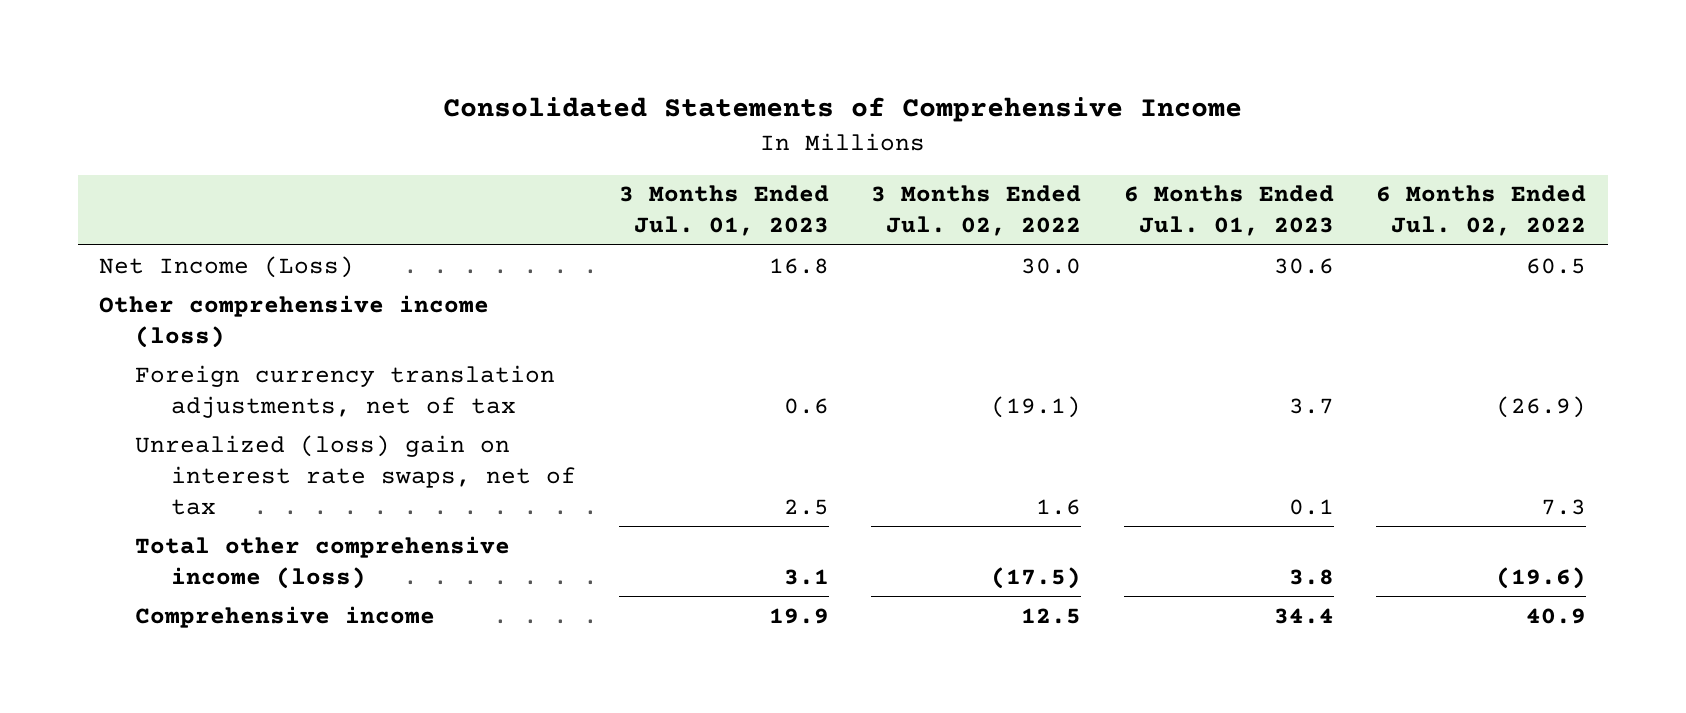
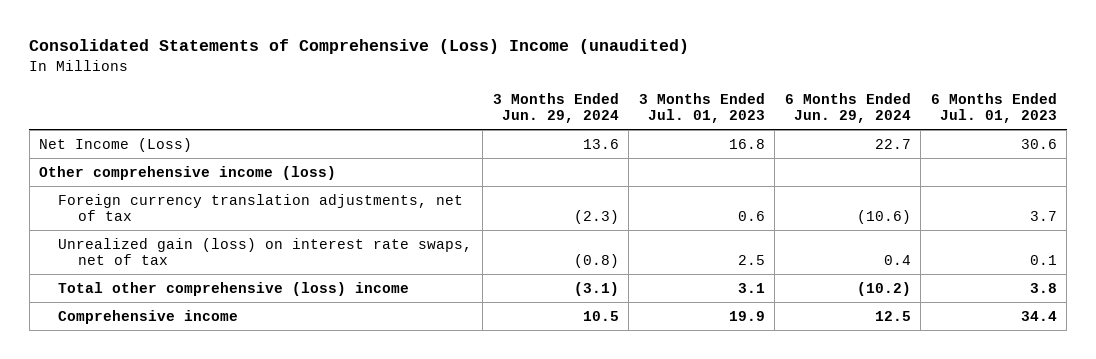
[442,97,1242,123] Consolidated Statements of Comprehensive Income -> [29,39,690,55] Consolidated Statements of Comprehensive (Loss) Income (unaudited)
[871,185,1082,237] 3 Months Ended Jul. 02, 2022 -> none
[1376,185,1587,237] 6 Months Ended Jul. 02, 2022 -> none
none -> [492,92,619,124] 3 Months Ended Jun. 29, 2024
none -> [784,92,911,124] 6 Months Ended Jun. 29, 2024
[135,434,577,515] Unrealized (loss) gain on interest rate swaps, net of tax -> [58,237,473,266] Unrealized gain (loss) on interest rate swaps, net of tax
[135,535,511,589] Total other comprehensive income (loss) -> [58,281,410,296] Total other comprehensive (loss) income

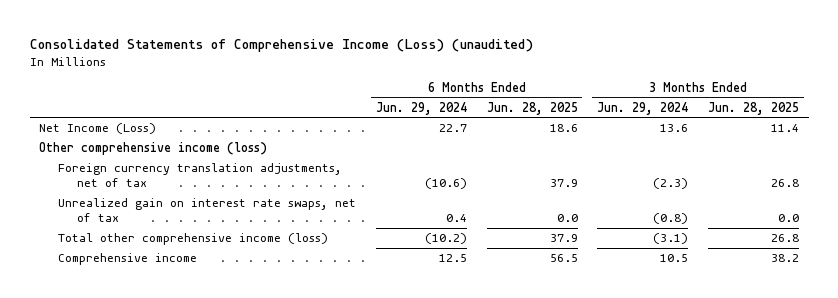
[29,39,690,55] Consolidated Statements of Comprehensive (Loss) Income (unaudited) -> [29,38,533,52] Consolidated Statements of Comprehensive Income (Loss) (unaudited)
[638,92,765,124] 3 Months Ended Jul. 01, 2023 -> none
[930,92,1057,124] 6 Months Ended Jul. 01, 2023 -> none
none -> [486,101,578,115] Jun. 28, 2025
none -> [707,101,799,115] Jun. 28, 2025
[58,237,473,266] Unrealized gain (loss) on interest rate swaps, net of tax -> [58,198,357,223] Unrealized gain on interest rate swaps, net of tax
[58,281,410,296] Total other comprehensive (loss) income -> [58,233,329,246] Total other comprehensive income (loss)

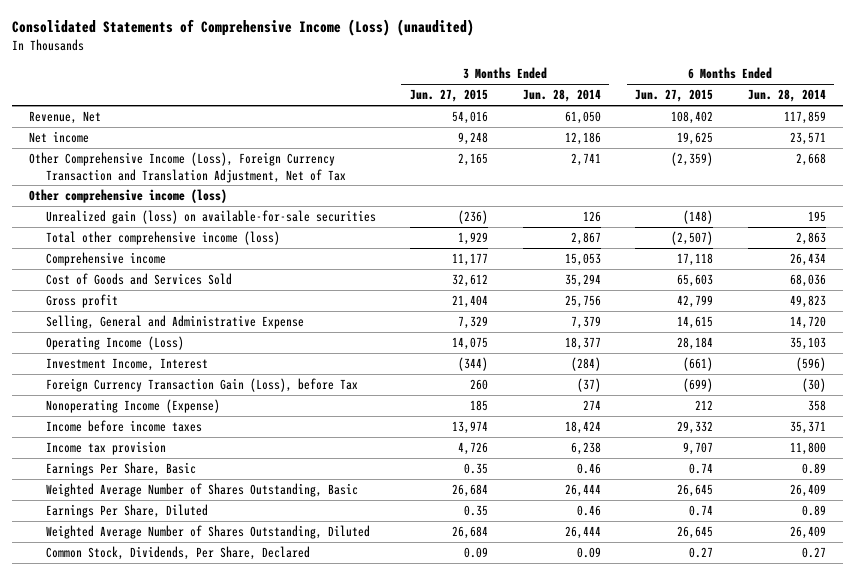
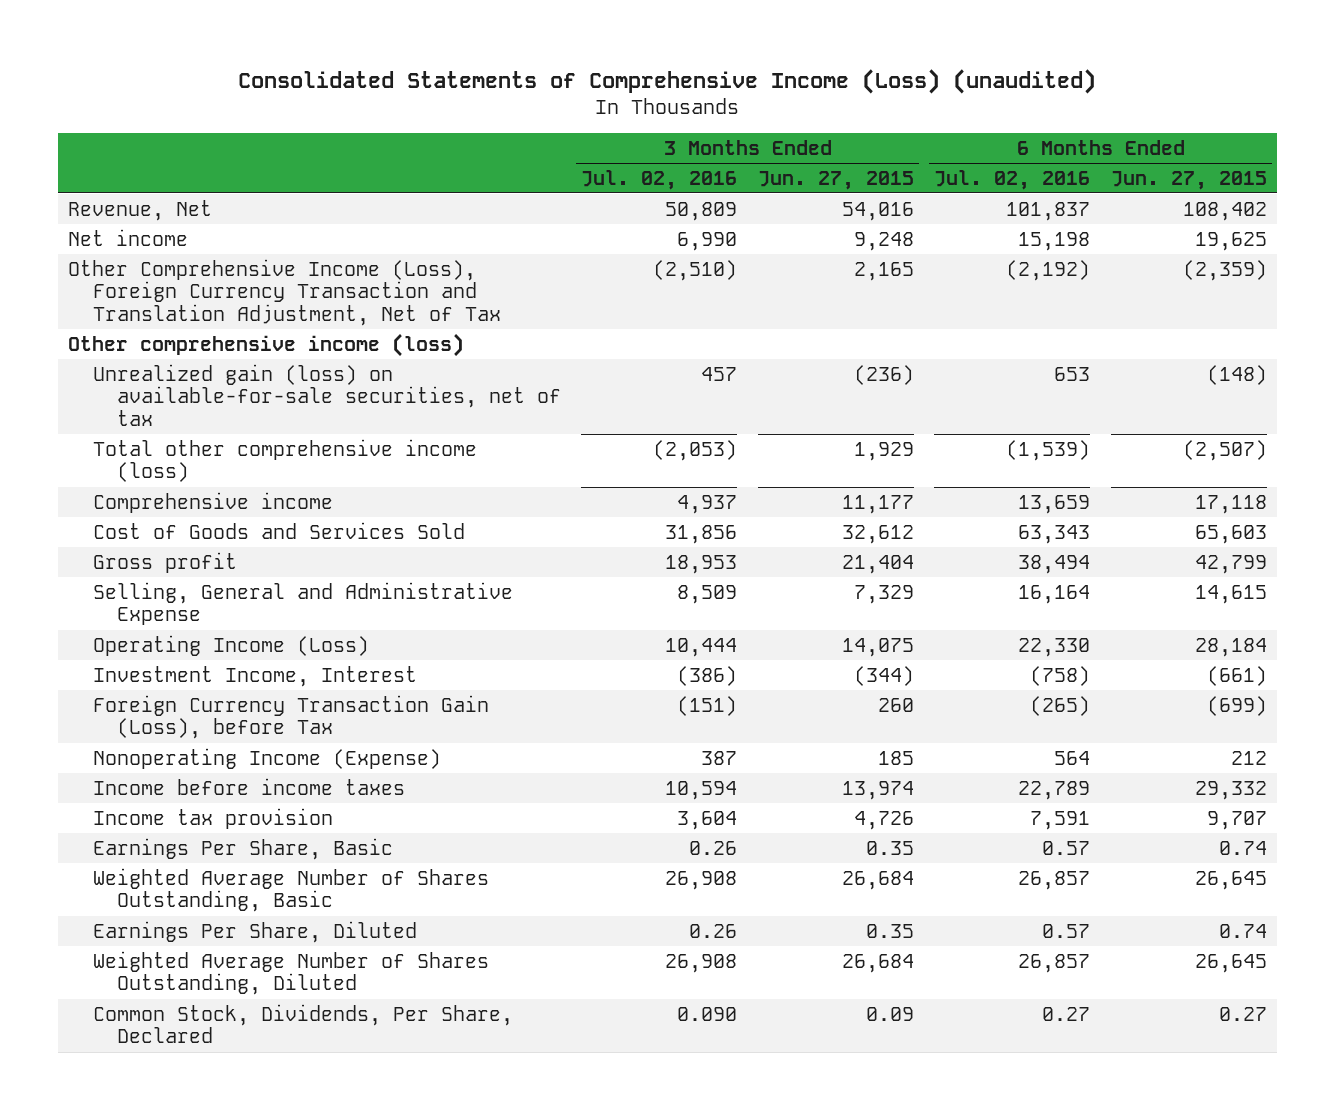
[522,89,601,103] Jun. 28, 2014 -> none
[747,89,826,103] Jun. 28, 2014 -> none
none -> [581,169,738,190] Jul. 02, 2016
none -> [934,169,1091,190] Jul. 02, 2016
[45,210,376,225] Unrealized gain (loss) on available-for-sale securities -> [92,363,561,427] Unrealized gain (loss) on available-for-sale securities, net of tax

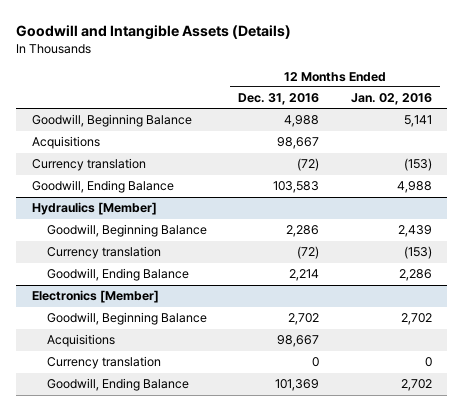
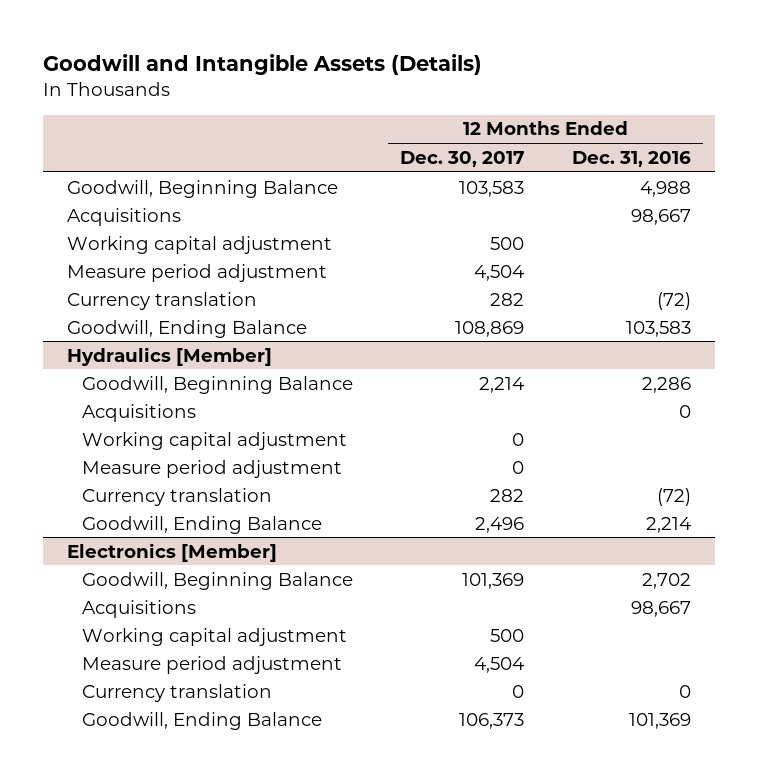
[350,93,432,106] Jan. 02, 2016 -> none
none -> [400,150,525,167] Dec. 30, 2017
none -> [66,235,332,254] Working capital adjustment
none -> [66,263,327,282] Measure period adjustment
none -> [81,403,196,422] Acquisitions
none -> [81,431,347,450] Working capital adjustment
none -> [81,459,342,478] Measure period adjustment
none -> [81,627,347,646] Working capital adjustment
none -> [81,655,342,674] Measure period adjustment

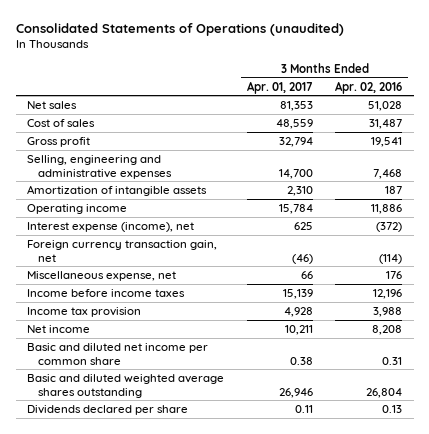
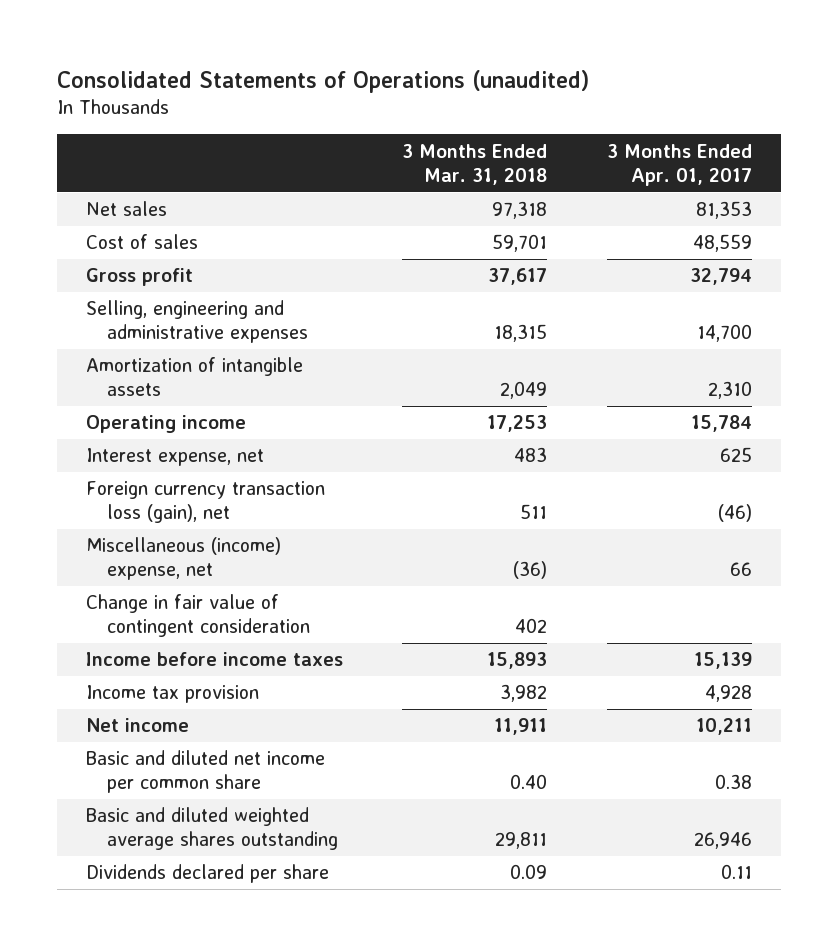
[335,80,403,94] Apr. 02, 2016 -> none
none -> [402,143,548,185] 3 Months Ended Mar. 31, 2018
[26,221,194,232] Interest expense (income), net -> [86,448,265,467] Interest expense, net
[26,239,217,262] Foreign currency transaction gain, net -> [86,481,326,524] Foreign currency transaction loss (gain), net
[26,270,176,281] Miscellaneous expense, net -> [86,537,282,581] Miscellaneous (income) expense, net
none -> [86,594,311,638] Change in fair value of contingent consideration

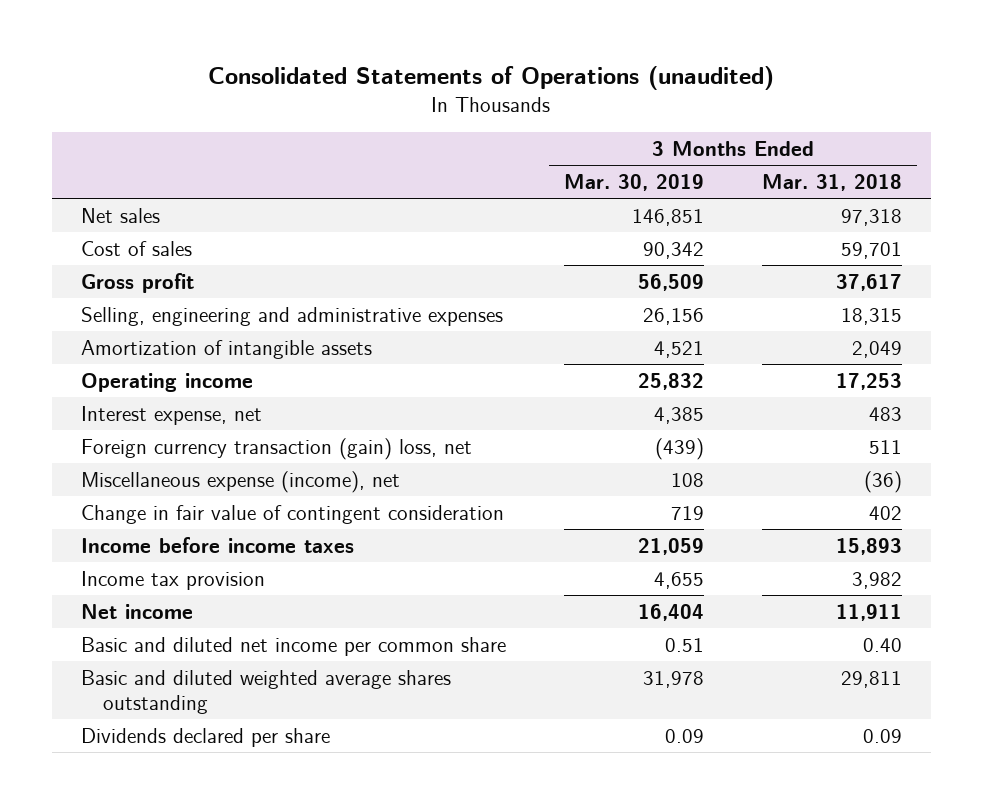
[606,143,752,186] 3 Months Ended Apr. 01, 2017 -> none
none -> [563,174,704,192] Mar. 30, 2019
[86,481,326,524] Foreign currency transaction loss (gain), net -> [80,437,472,460] Foreign currency transaction (gain) loss, net
[86,537,282,581] Miscellaneous (income) expense, net -> [80,470,400,493] Miscellaneous expense (income), net

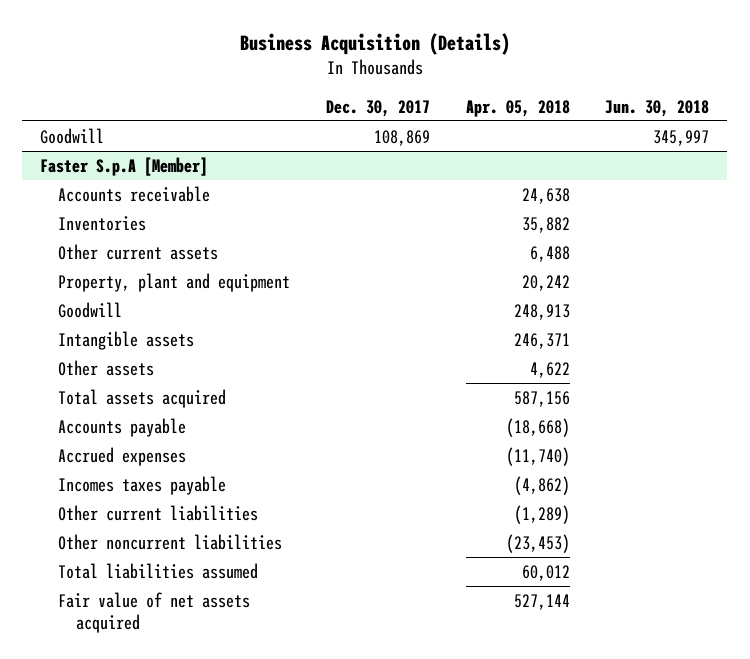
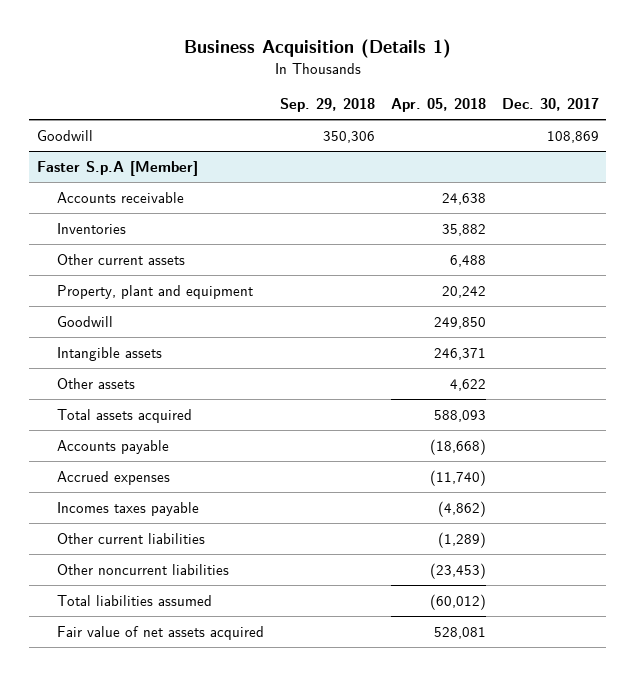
[239,33,510,56] Business Acquisition (Details) -> [183,39,451,59] Business Acquisition (Details 1)
[605,99,710,117] Jun. 30, 2018 -> none
none -> [279,98,375,113] Sep. 29, 2018
[513,303,570,320] 248,913 -> [433,316,486,329] 249,850
[513,390,570,407] 587,156 -> [433,409,486,422] 588,093
[521,564,570,581] 60,012 -> [429,593,486,610] (60,012)
[513,593,570,610] 527,144 -> [433,626,486,639] 528,081

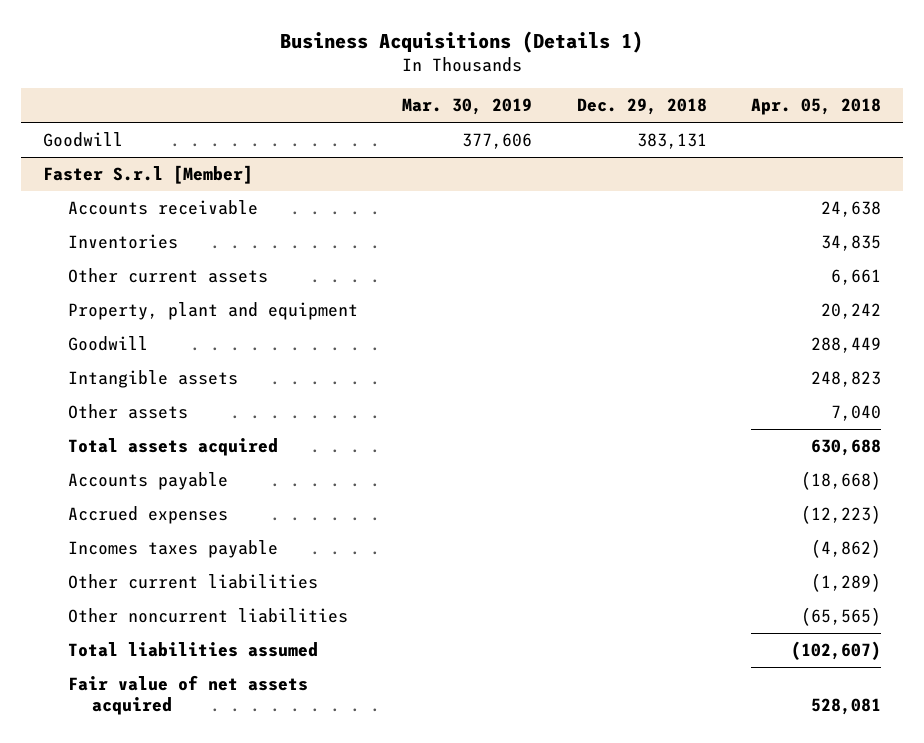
[183,39,451,59] Business Acquisition (Details 1) -> [280,30,644,53] Business Acquisitions (Details 1)
[279,98,375,113] Sep. 29, 2018 -> none
[501,98,599,112] Dec. 30, 2017 -> none
none -> [402,98,533,116] Mar. 30, 2019
none -> [576,98,707,116] Dec. 29, 2018
[37,160,199,176] Faster S.p.A [Member] -> none
none -> [43,165,254,185] Faster S.r.l [Member]
[441,223,486,236] 35,882 -> [821,235,882,252] 34,835
[449,254,486,267] 6,488 -> [831,269,882,286] 6,661
[433,316,486,329] 249,850 -> [811,337,882,354] 288,449
[433,347,486,360] 246,371 -> [811,371,882,388] 248,823
[449,378,486,391] 4,622 -> [831,405,882,422] 7,040
[433,409,486,422] 588,093 -> [811,439,882,457] 630,688
[429,469,486,486] (11,740) -> [801,505,882,525] (12,223)
[429,562,486,579] (23,453) -> [801,607,882,627] (65,565)
[429,593,486,610] (60,012) -> [791,641,882,661] (102,607)

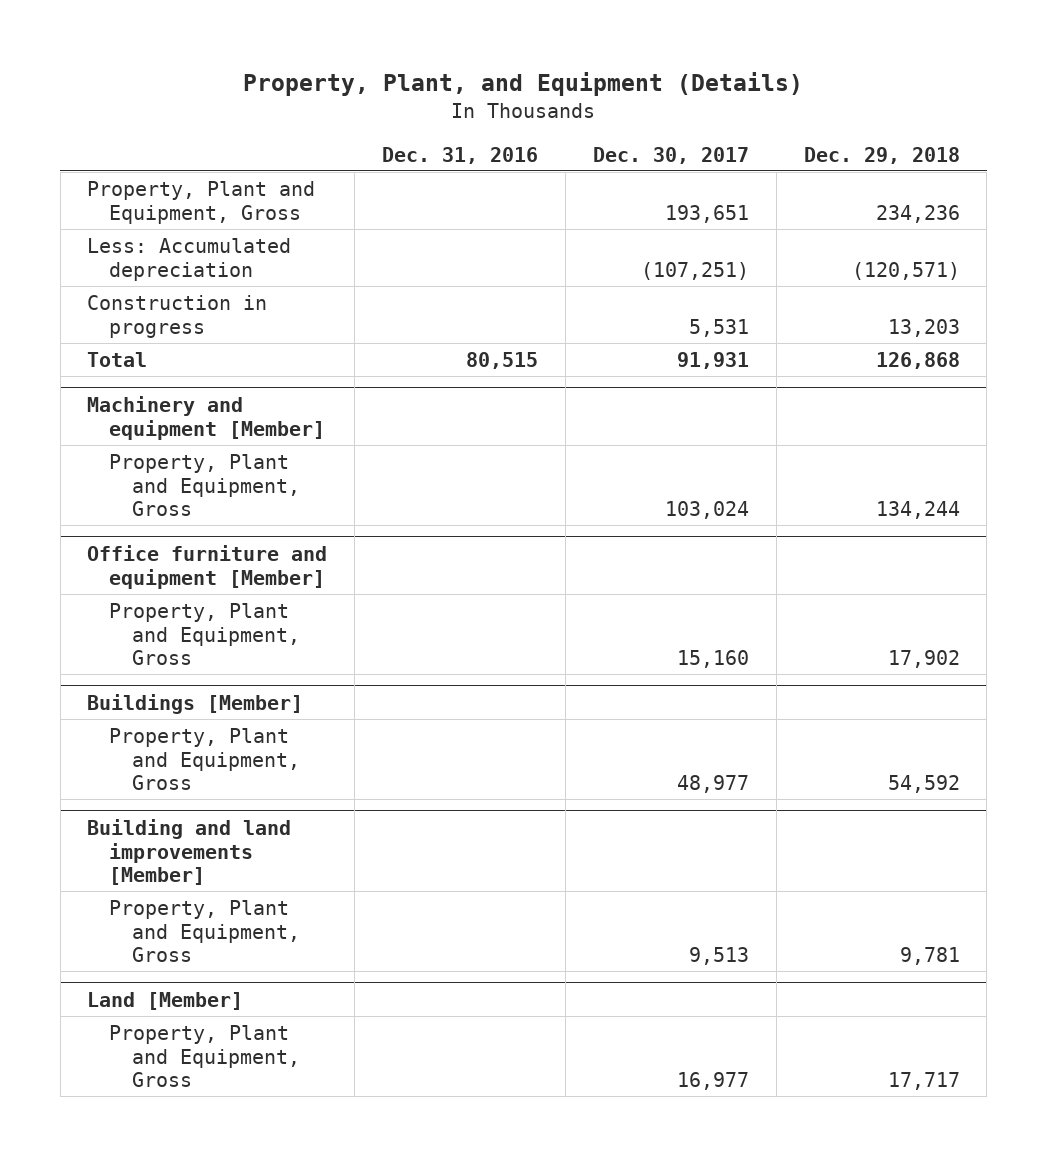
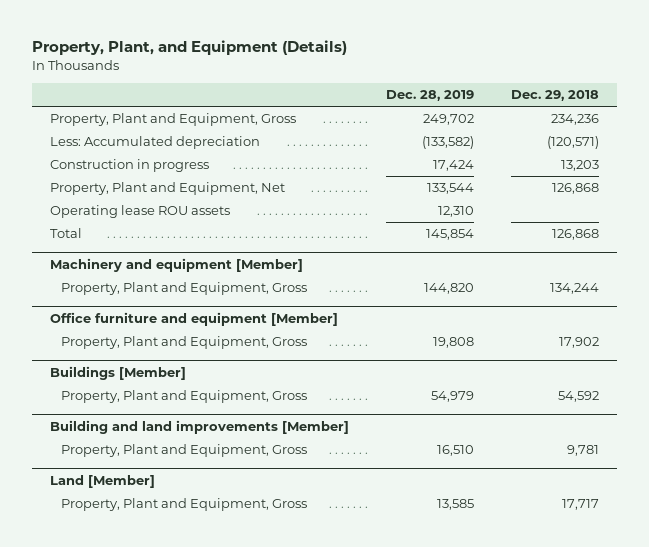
[382,146,539,164] Dec. 31, 2016 -> none
[592,146,749,164] Dec. 30, 2017 -> none
none -> [386,90,475,102] Dec. 28, 2019
none -> [50,182,286,196] Property, Plant and Equipment, Net
none -> [50,205,231,219] Operating lease ROU assets

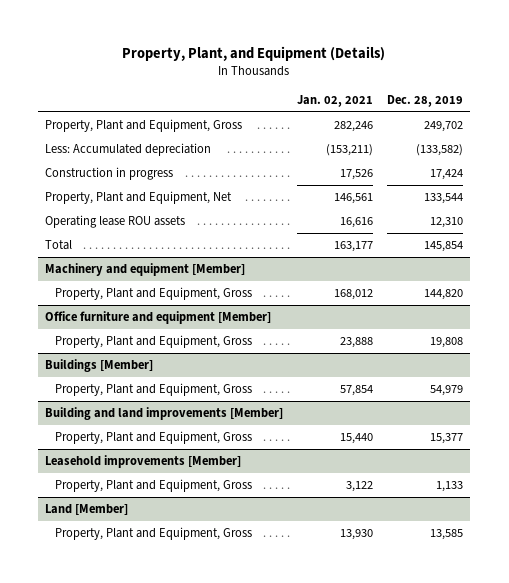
[510,90,599,102] Dec. 29, 2018 -> none
none -> [297,94,374,107] Jan. 02, 2021
[437,445,475,457] 16,510 -> [430,433,464,445] 15,377
none -> [45,455,242,469] Leasehold improvements [Member]
none -> [54,479,252,493] Property, Plant and Equipment, Gross

